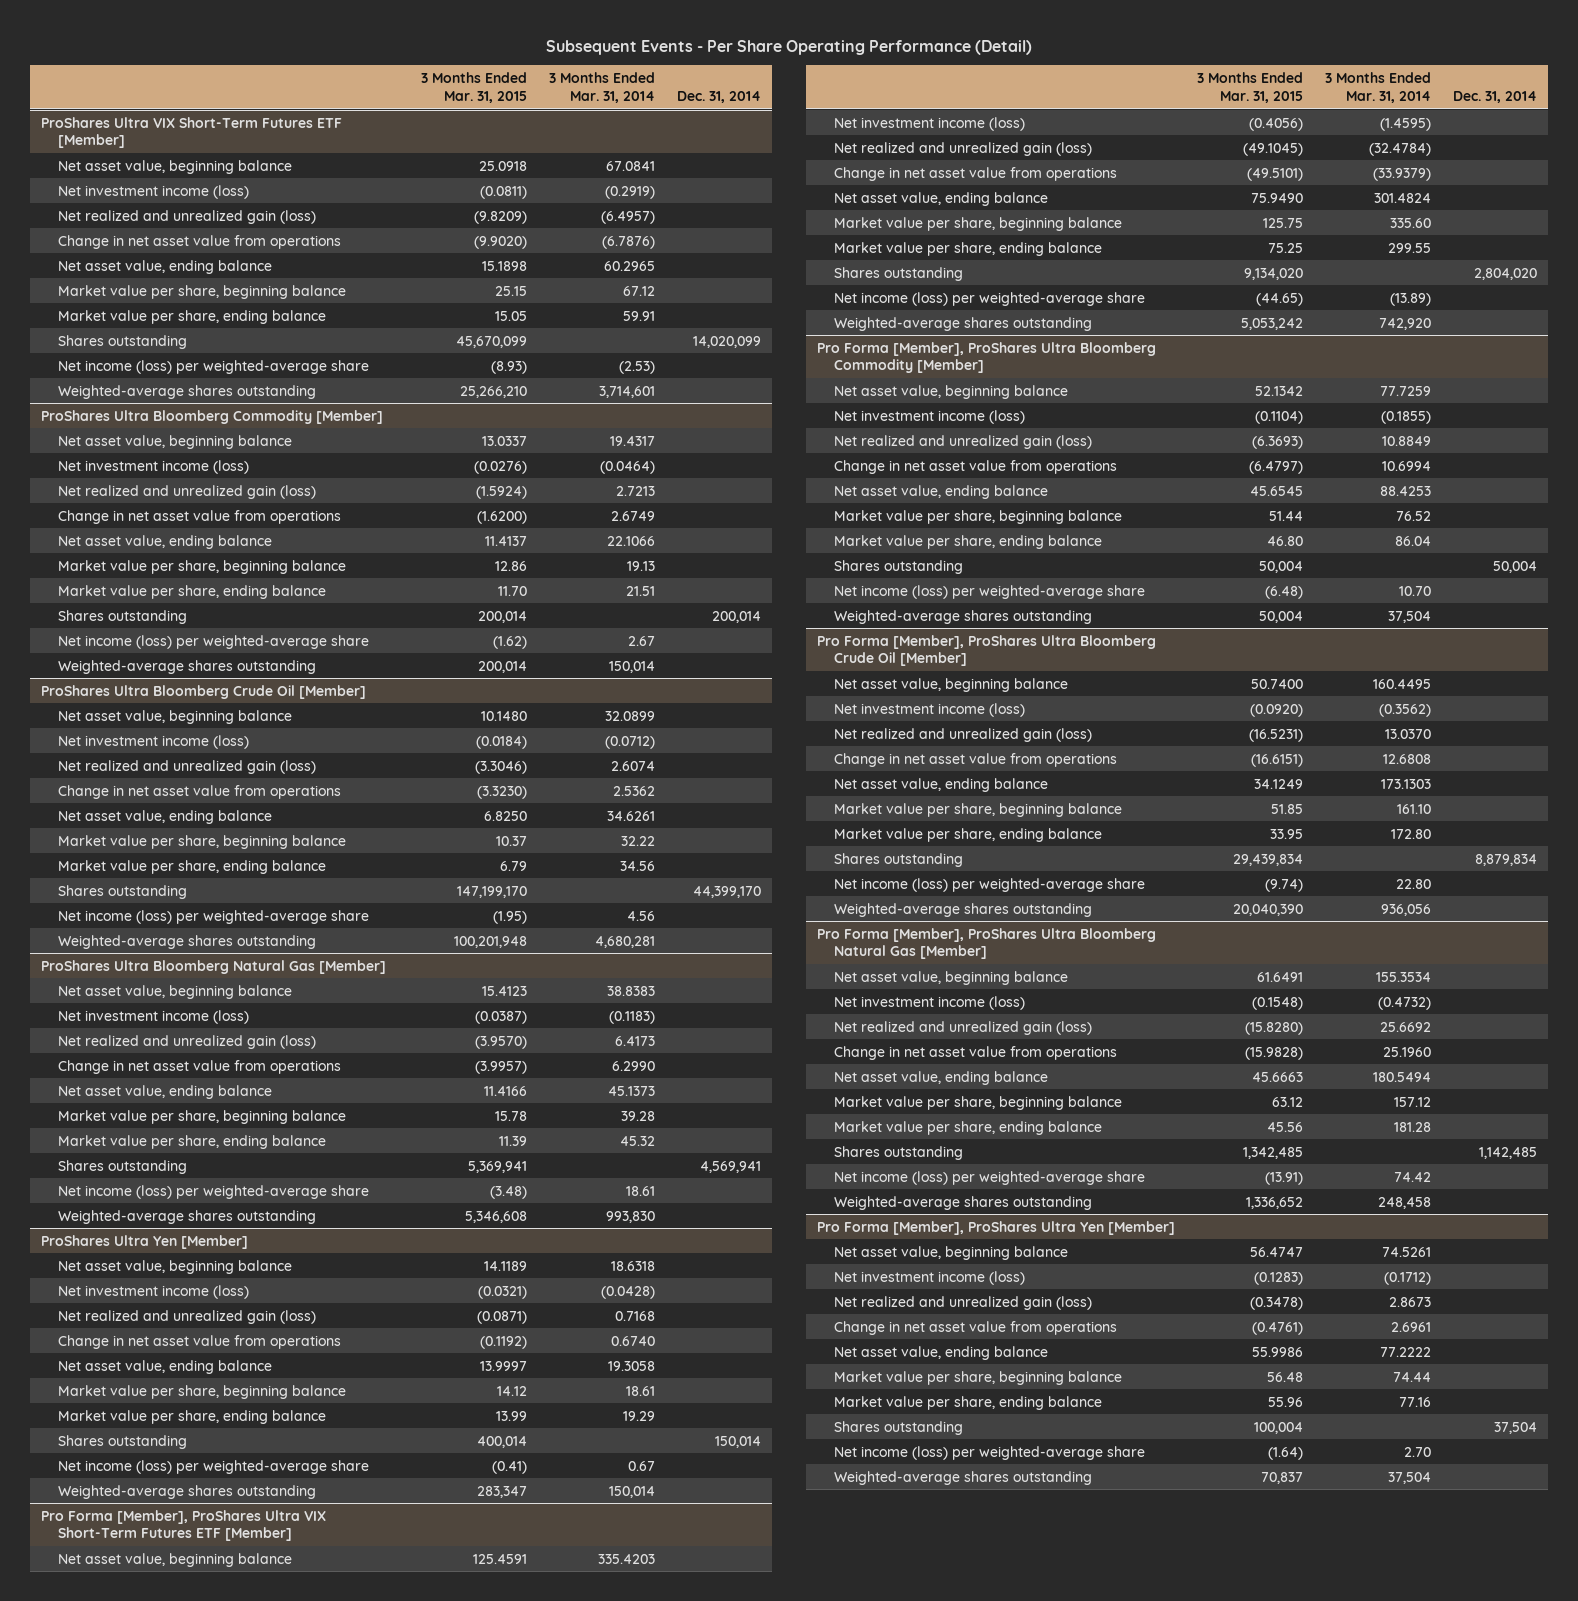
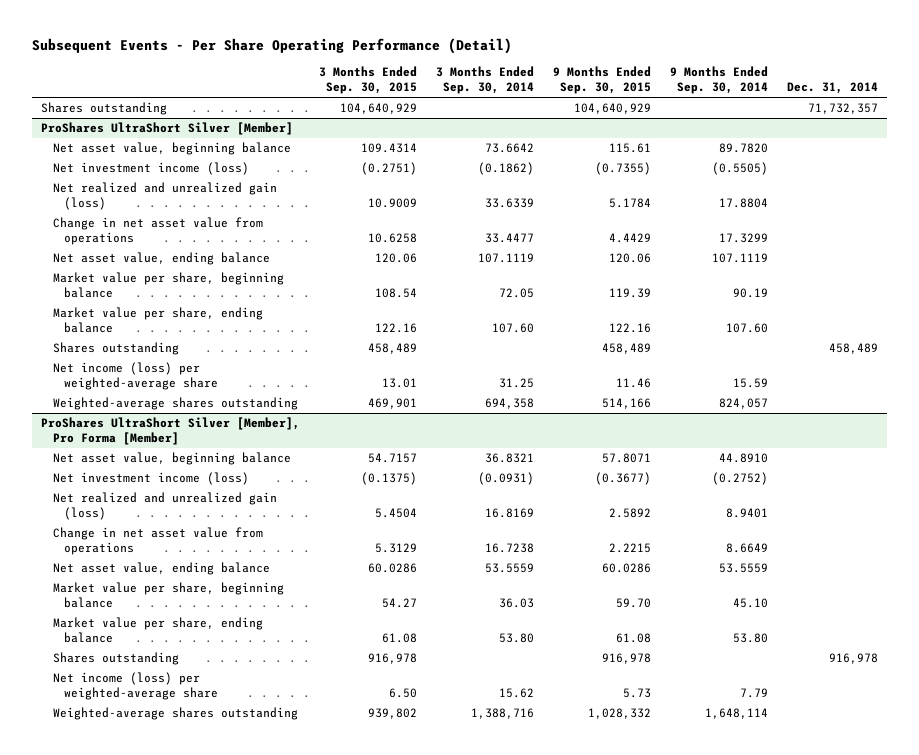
[420,72,527,103] 3 Months Ended Mar. 31, 2015 -> none
[548,72,655,103] 3 Months Ended Mar. 31, 2014 -> none
none -> [319,66,418,95] 3 Months Ended Sep. 30, 2015
none -> [436,66,535,95] 3 Months Ended Sep. 30, 2014
none -> [553,66,652,95] 9 Months Ended Sep. 30, 2015
none -> [670,66,769,95] 9 Months Ended Sep. 30, 2014
[41,116,343,149] ProShares Ultra VIX Short-Term Futures ETF [Member] -> none
[58,159,293,174] Net asset value, beginning balance -> none
[58,184,250,199] Net investment income (loss) -> none
[58,209,317,224] Net realized and unrealized gain (loss) -> none
[58,234,342,249] Change in net asset value from operations -> none
[58,259,273,274] Net asset value, ending balance -> none
[58,284,347,299] Market value per share, beginning balance -> none
[58,309,327,324] Market value per share, ending balance -> none
[58,334,188,349] Shares outstanding -> none
[58,359,370,374] Net income (loss) per weighted-average share -> none
[58,384,317,399] Weighted-average shares outstanding -> none
[41,409,384,424] ProShares Ultra Bloomberg Commodity [Member] -> none
[58,434,293,449] Net asset value, beginning balance -> none
[58,459,250,474] Net investment income (loss) -> none
[58,484,317,499] Net realized and unrealized gain (loss) -> none
[58,509,342,524] Change in net asset value from operations -> none
[58,534,273,549] Net asset value, ending balance -> none
[58,559,347,574] Market value per share, beginning balance -> none
[58,584,327,599] Market value per share, ending balance -> none
[58,609,188,624] Shares outstanding -> none
[58,634,370,649] Net income (loss) per weighted-average share -> none
[58,659,317,674] Weighted-average shares outstanding -> none
[41,684,367,699] ProShares Ultra Bloomberg Crude Oil [Member] -> none
[58,709,293,724] Net asset value, beginning balance -> none
[58,734,250,749] Net investment income (loss) -> none
[58,759,317,774] Net realized and unrealized gain (loss) -> none
[58,784,342,799] Change in net asset value from operations -> none
[58,809,273,824] Net asset value, ending balance -> none
[58,834,347,849] Market value per share, beginning balance -> none
[58,859,327,874] Market value per share, ending balance -> none
[58,884,188,899] Shares outstanding -> none
[58,909,370,924] Net income (loss) per weighted-average share -> none
[58,934,317,949] Weighted-average shares outstanding -> none
[41,959,387,974] ProShares Ultra Bloomberg Natural Gas [Member] -> none
[58,984,293,999] Net asset value, beginning balance -> none
[58,1009,250,1024] Net investment income (loss) -> none
[58,1034,317,1049] Net realized and unrealized gain (loss) -> none
[58,1059,342,1074] Change in net asset value from operations -> none
[58,1084,273,1099] Net asset value, ending balance -> none
[58,1109,347,1124] Market value per share, beginning balance -> none
[58,1134,327,1149] Market value per share, ending balance -> none
[58,1159,188,1174] Shares outstanding -> none
[58,1184,370,1199] Net income (loss) per weighted-average share -> none
[58,1209,317,1224] Weighted-average shares outstanding -> none
[41,1234,249,1249] ProShares Ultra Yen [Member] -> none
[58,1259,293,1274] Net asset value, beginning balance -> none
[58,1284,250,1299] Net investment income (loss) -> none
[58,1309,317,1324] Net realized and unrealized gain (loss) -> none
[58,1334,342,1349] Change in net asset value from operations -> none
[58,1359,273,1374] Net asset value, ending balance -> none
[58,1384,347,1399] Market value per share, beginning balance -> none
[58,1409,327,1424] Market value per share, ending balance -> none
[58,1434,188,1449] Shares outstanding -> none
[58,1459,370,1474] Net income (loss) per weighted-average share -> none
[58,1484,317,1499] Weighted-average shares outstanding -> none
[41,1509,327,1542] Pro Forma [Member], ProShares Ultra VIX Short-Term Futures ETF [Member] -> none
[58,1552,293,1567] Net asset value, beginning balance -> none
[834,116,1026,131] Net investment income (loss) -> none
[834,141,1093,156] Net realized and unrealized gain (loss) -> none
[834,166,1118,181] Change in net asset value from operations -> none
[834,191,1049,206] Net asset value, ending balance -> none
[834,216,1123,231] Market value per share, beginning balance -> none
[834,241,1103,256] Market value per share, ending balance -> none
[834,266,964,281] Shares outstanding -> none
[834,291,1146,306] Net income (loss) per weighted-average share -> none
[834,316,1093,331] Weighted-average shares outstanding -> none
[817,341,1157,374] Pro Forma [Member], ProShares Ultra Bloomberg Commodity [Member] -> none
[834,384,1069,399] Net asset value, beginning balance -> none
[834,409,1026,424] Net investment income (loss) -> none
[834,434,1093,449] Net realized and unrealized gain (loss) -> none
[834,459,1118,474] Change in net asset value from operations -> none
[834,484,1049,499] Net asset value, ending balance -> none
[834,509,1123,524] Market value per share, beginning balance -> none
[834,534,1103,549] Market value per share, ending balance -> none
[834,559,964,574] Shares outstanding -> none
[834,584,1146,599] Net income (loss) per weighted-average share -> none
[834,609,1093,624] Weighted-average shares outstanding -> none
[817,634,1157,667] Pro Forma [Member], ProShares Ultra Bloomberg Crude Oil [Member] -> none
[834,677,1069,692] Net asset value, beginning balance -> none
[834,702,1026,717] Net investment income (loss) -> none
[834,727,1093,742] Net realized and unrealized gain (loss) -> none
[834,752,1118,767] Change in net asset value from operations -> none
[834,777,1049,792] Net asset value, ending balance -> none
[834,802,1123,817] Market value per share, beginning balance -> none
[834,827,1103,842] Market value per share, ending balance -> none
[834,852,964,867] Shares outstanding -> none
[834,877,1146,892] Net income (loss) per weighted-average share -> none
[834,902,1093,917] Weighted-average shares outstanding -> none
[817,927,1157,960] Pro Forma [Member], ProShares Ultra Bloomberg Natural Gas [Member] -> none
[834,970,1069,985] Net asset value, beginning balance -> none
[834,995,1026,1010] Net investment income (loss) -> none
[834,1020,1093,1035] Net realized and unrealized gain (loss) -> none
[834,1045,1118,1060] Change in net asset value from operations -> none
[834,1070,1049,1085] Net asset value, ending balance -> none
[834,1095,1123,1110] Market value per share, beginning balance -> none
[834,1120,1103,1135] Market value per share, ending balance -> none
[834,1145,964,1160] Shares outstanding -> none
[834,1170,1146,1185] Net income (loss) per weighted-average share -> none
[834,1195,1093,1210] Weighted-average shares outstanding -> none
[817,1220,1176,1235] Pro Forma [Member], ProShares Ultra Yen [Member] -> none
[834,1245,1069,1260] Net asset value, beginning balance -> none
[834,1270,1026,1285] Net investment income (loss) -> none
[834,1295,1093,1310] Net realized and unrealized gain (loss) -> none
[834,1320,1118,1335] Change in net asset value from operations -> none
[834,1345,1049,1360] Net asset value, ending balance -> none
[834,1370,1123,1385] Market value per share, beginning balance -> none
[834,1395,1103,1410] Market value per share, ending balance -> none
[834,1420,964,1435] Shares outstanding -> none
[834,1445,1146,1460] Net income (loss) per weighted-average share -> none
[834,1470,1093,1485] Weighted-average shares outstanding -> none
none -> [41,102,168,116] Shares outstanding
none -> [41,122,294,136] ProShares UltraShort Silver [Member]
none -> [52,142,291,156] Net asset value, beginning balance
none -> [52,162,249,176] Net investment income (loss)
none -> [52,182,277,211] Net realized and unrealized gain (loss)
none -> [52,217,263,246] Change in net asset value from operations
none -> [52,252,270,266] Net asset value, ending balance
none -> [52,272,284,299] Market value per share, beginning balance
none -> [52,307,263,334] Market value per share, ending balance
none -> [52,342,179,356] Shares outstanding
none -> [52,362,219,391] Net income (loss) per weighted-average share
none -> [52,397,298,411] Weighted-average shares outstanding
none -> [41,417,301,446] ProShares UltraShort Silver [Member], Pro Forma [Member]
none -> [52,452,291,466] Net asset value, beginning balance
none -> [52,472,249,486] Net investment income (loss)
none -> [52,492,277,521] Net realized and unrealized gain (loss)
none -> [52,527,263,556] Change in net asset value from operations
none -> [52,562,270,576] Net asset value, ending balance
none -> [52,582,284,609] Market value per share, beginning balance
none -> [52,617,263,644] Market value per share, ending balance
none -> [52,652,179,666] Shares outstanding
none -> [52,672,219,701] Net income (loss) per weighted-average share
none -> [52,707,298,721] Weighted-average shares outstanding

